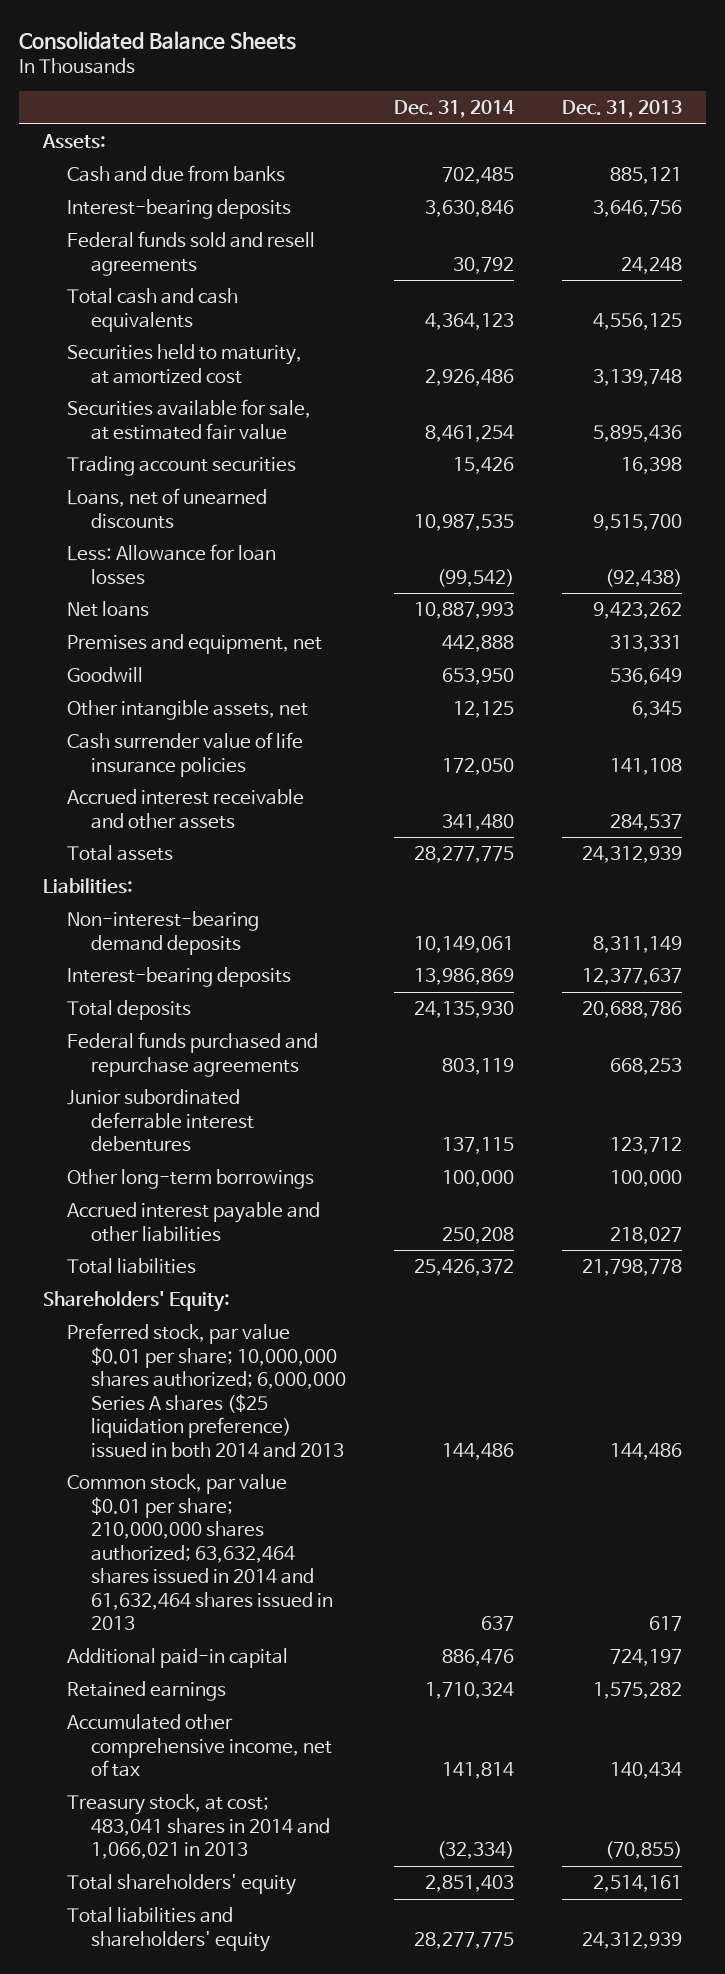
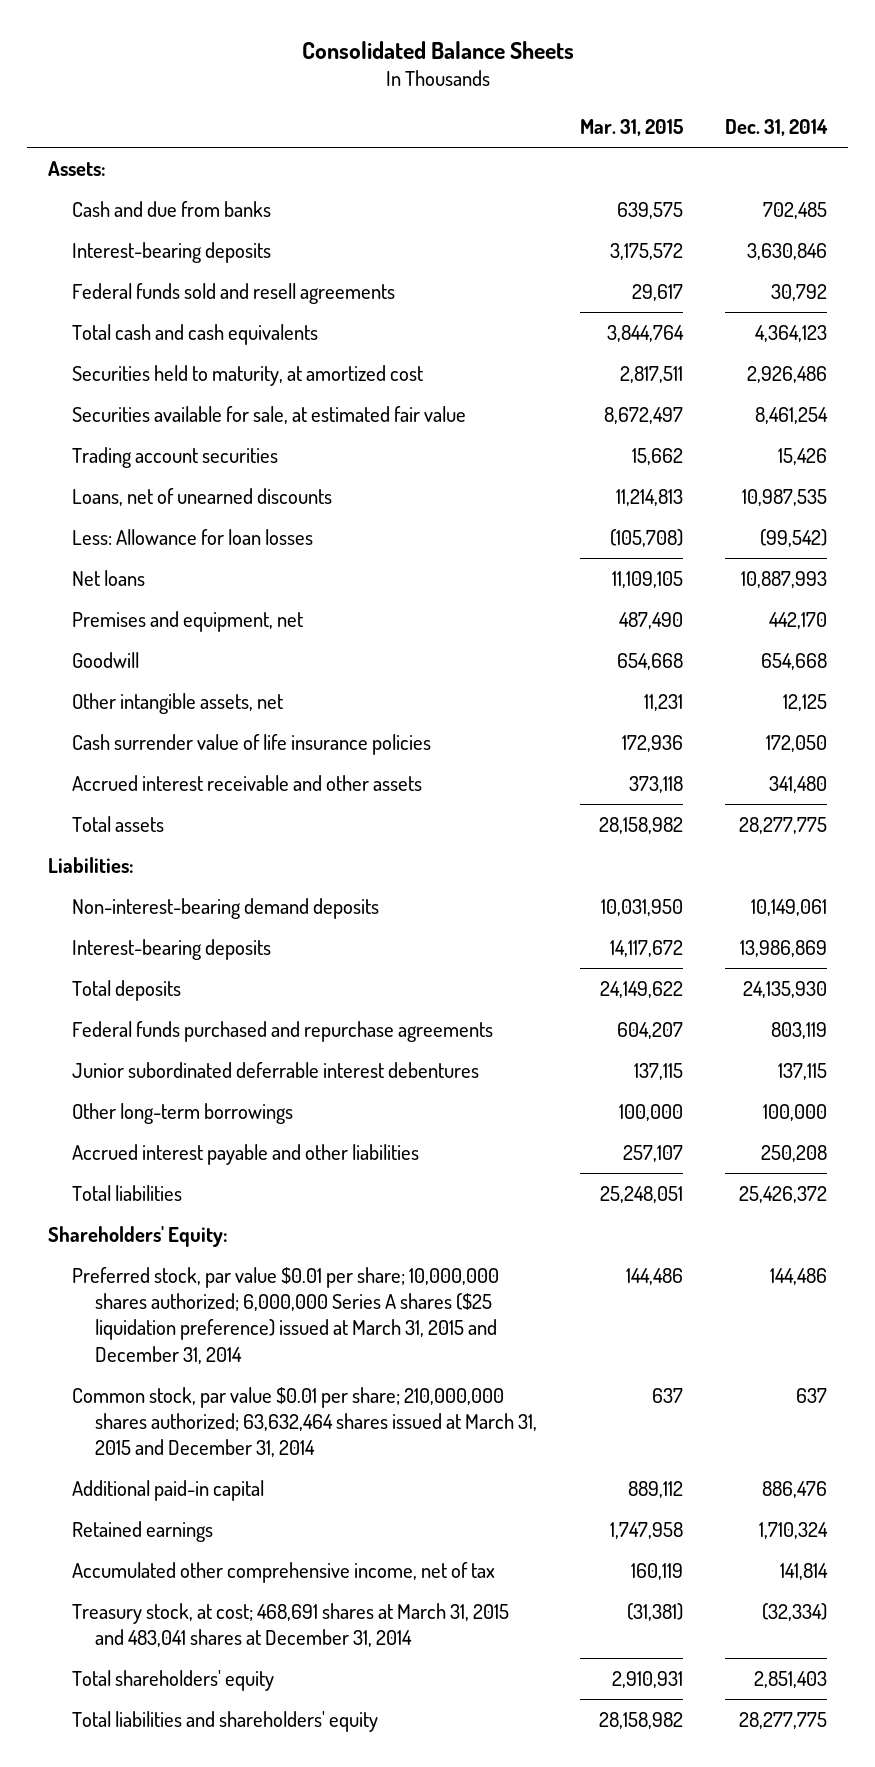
[562,100,683,119] Dec. 31, 2013 -> none
none -> [579,119,683,137] Mar. 31, 2015
[441,634,514,652] 442,888 -> [769,611,828,629] 442,170
[441,667,514,685] 653,950 -> [761,652,828,670] 654,668
[67,1322,346,1458] Preferred stock, par value $0.01 per share; 10,000,000 shares authorized; 6,000,000 Series A shares ($25 liquidation preference) issued in both 2014 and 2013 -> [71,1266,499,1364] Preferred stock, par value $0.01 per share; 10,000,000 shares authorized; 6,000,000 Series A shares ($25 liquidation preference) issued at March 31, 2015 and December 31, 2014
[67,1473,333,1631] Common stock, par value $0.01 per share; 210,000,000 shares authorized; 63,632,464 shares issued in 2014 and 61,632,464 shares issued in 2013 -> [71,1386,538,1458] Common stock, par value $0.01 per share; 210,000,000 shares authorized; 63,632,464 shares issued at March 31, 2015 and December 31, 2014
[67,1793,330,1860] Treasury stock, at cost; 483,041 shares in 2014 and 1,066,021 in 2013 -> [71,1602,509,1648] Treasury stock, at cost; 468,691 shares at March 31, 2015 and 483,041 shares at December 31, 2014

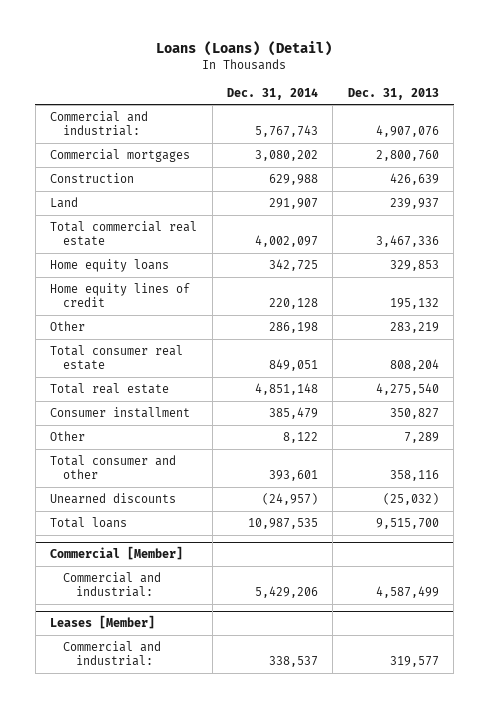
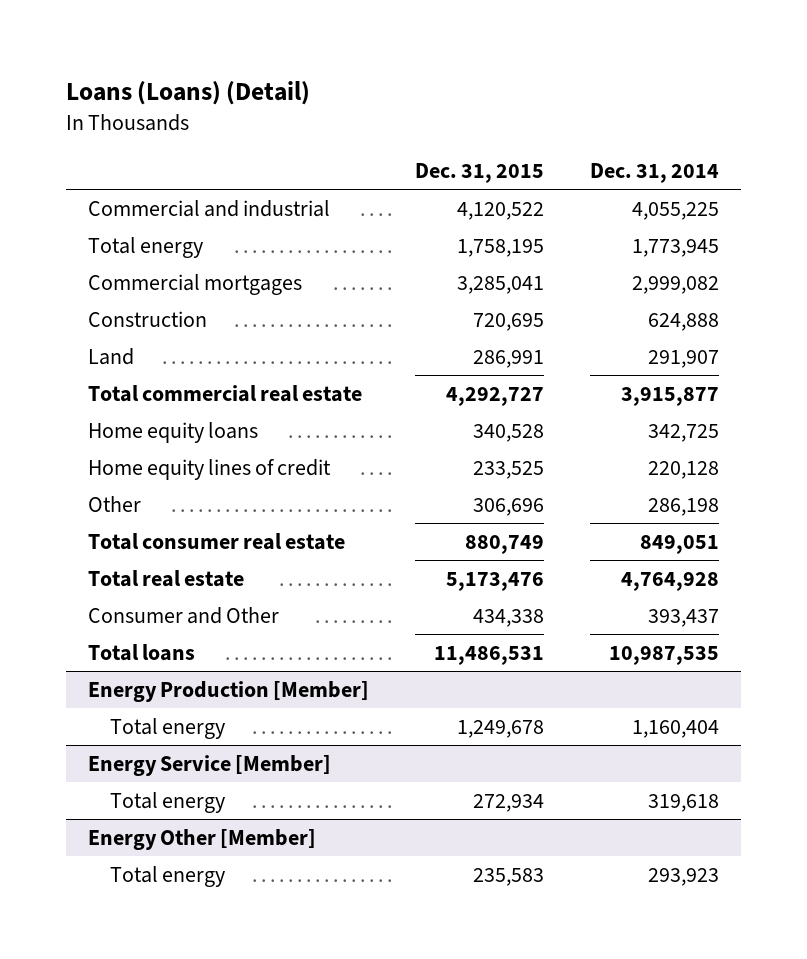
[347,87,439,100] Dec. 31, 2013 -> none
none -> [414,163,544,184] Dec. 31, 2015
[50,110,149,137] Commercial and industrial: -> [88,199,331,217] Commercial and industrial
[254,125,318,138] 5,767,743 -> [631,201,719,220] 4,055,225
none -> [88,236,204,258] Total energy
[254,149,318,161] 3,080,202 -> [631,275,719,294] 2,999,082
[268,173,318,185] 629,988 -> [647,312,719,331] 624,888
[254,235,318,248] 4,002,097 -> [620,386,719,406] 3,915,877
[50,406,191,418] Consumer installment -> none
[50,430,86,441] Other -> none
[50,492,177,504] Unearned discounts -> none
[254,382,318,395] 4,851,148 -> [620,571,719,591] 4,764,928
[50,454,177,480] Total consumer and other -> [88,606,280,624] Consumer and Other
[268,470,318,482] 393,601 -> [647,608,719,627] 393,437
[50,546,184,561] Commercial [Member] -> none
[62,571,161,598] Commercial and industrial: -> none
[50,615,156,630] Leases [Member] -> none
[62,640,161,667] Commercial and industrial: -> none
none -> [88,680,370,702] Energy Production [Member]
none -> [110,717,226,739] Total energy
none -> [88,754,332,776] Energy Service [Member]
none -> [110,791,226,813] Total energy
none -> [88,828,317,850] Energy Other [Member]
none -> [110,865,226,887] Total energy

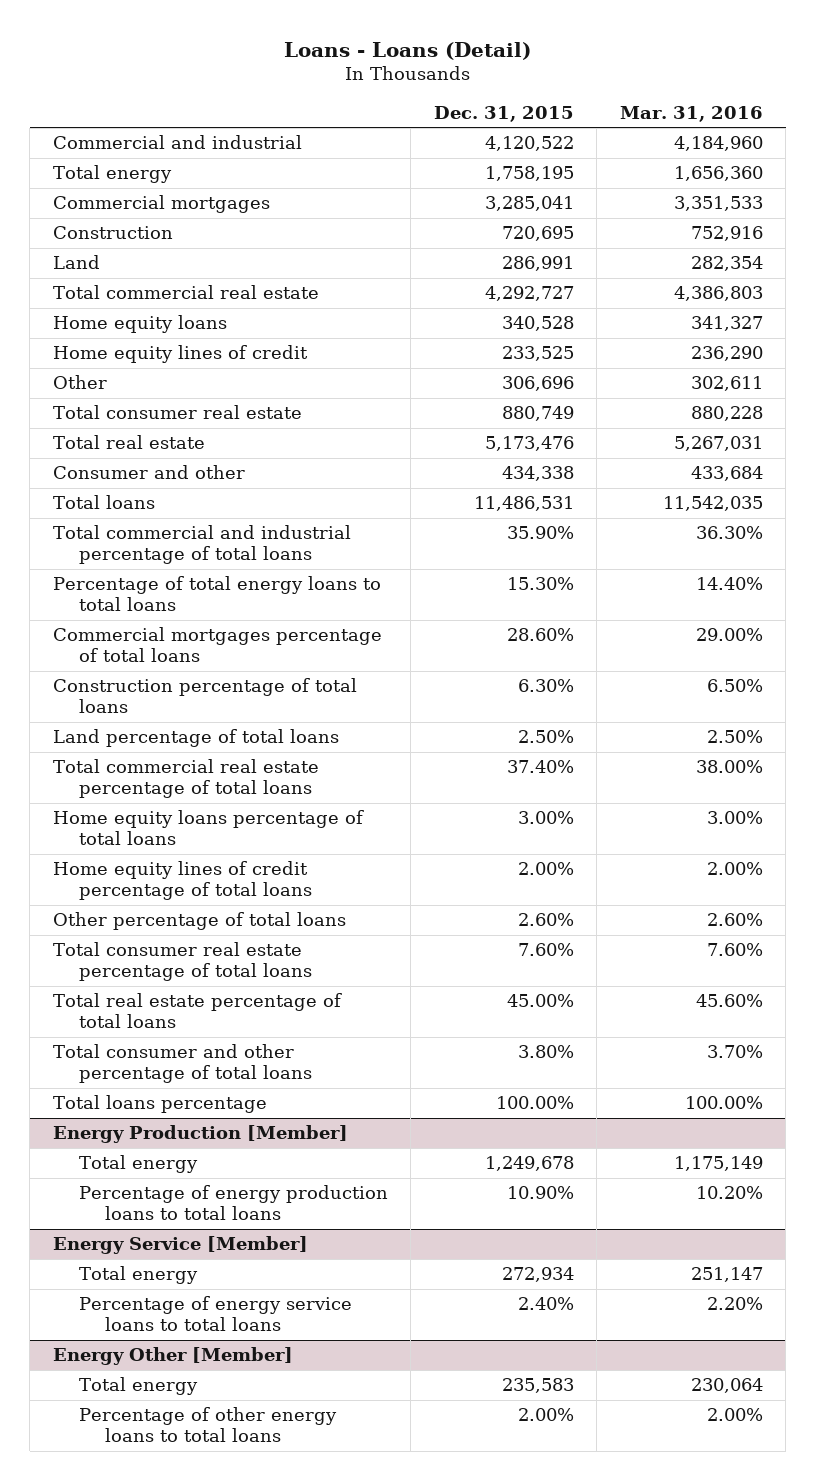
[65,81,310,106] Loans (Loans) (Detail) -> [283,41,531,60] Loans - Loans (Detail)
[589,163,719,184] Dec. 31, 2014 -> none
none -> [619,105,763,122] Mar. 31, 2016
[88,606,280,624] Consumer and Other -> [52,465,245,480] Consumer and other
none -> [52,525,351,564] Total commercial and industrial percentage of total loans
none -> [52,576,381,611] Percentage of total energy loans to total loans
none -> [52,627,382,662] Commercial mortgages percentage of total loans
none -> [52,678,357,713] Construction percentage of total loans
none -> [52,729,339,748] Land percentage of total loans
none -> [52,759,319,798] Total commercial real estate percentage of total loans
none -> [52,810,364,845] Home equity loans percentage of total loans
none -> [52,861,312,900] Home equity lines of credit percentage of total loans
none -> [52,912,346,931] Other percentage of total loans
none -> [52,942,312,981] Total consumer real estate percentage of total loans
none -> [52,993,342,1028] Total real estate percentage of total loans
none -> [52,1044,312,1083] Total consumer and other percentage of total loans
none -> [52,1095,267,1114] Total loans percentage
none -> [78,1185,388,1220] Percentage of energy production loans to total loans
none -> [78,1296,352,1331] Percentage of energy service loans to total loans
none -> [78,1407,337,1442] Percentage of other energy loans to total loans

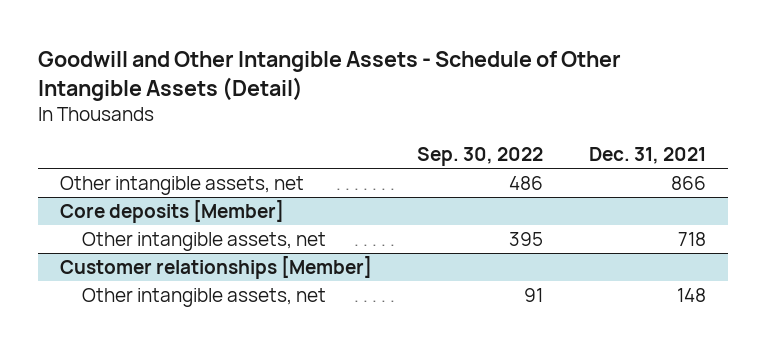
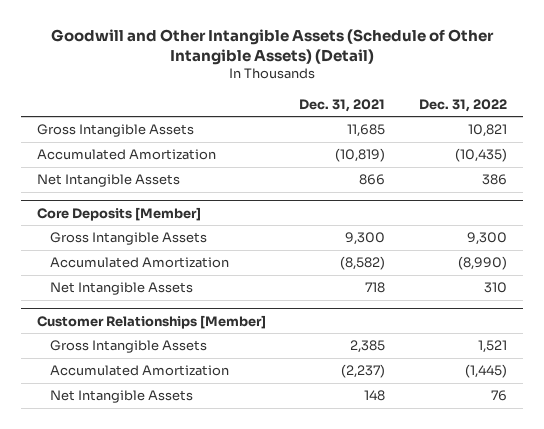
[37,50,621,101] Goodwill and Other Intangible Assets - Schedule of Other Intangible Assets (Detail) -> [50,28,494,65] Goodwill and Other Intangible Assets (Schedule of Other Intangible Assets) (Detail)
[417,147,544,167] Sep. 30, 2022 -> none
none -> [418,98,507,112] Dec. 31, 2022
none -> [37,124,195,138] Gross Intangible Assets
none -> [37,149,217,161] Accumulated Amortization
[60,175,305,195] Other intangible assets, net -> [37,174,181,188] Net Intangible Assets
[60,199,285,223] Core deposits [Member] -> [37,206,202,221] Core Deposits [Member]
none -> [49,232,207,246] Gross Intangible Assets
none -> [49,257,229,269] Accumulated Amortization
[82,231,327,251] Other intangible assets, net -> [49,282,193,296] Net Intangible Assets
[60,255,373,279] Customer relationships [Member] -> [37,314,267,329] Customer Relationships [Member]
none -> [49,340,207,354] Gross Intangible Assets
none -> [49,365,229,377] Accumulated Amortization
[82,287,327,307] Other intangible assets, net -> [49,390,193,404] Net Intangible Assets

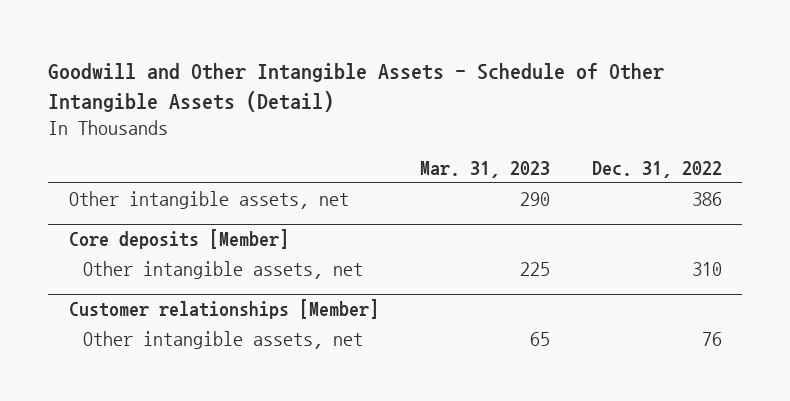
[50,28,494,65] Goodwill and Other Intangible Assets (Schedule of Other Intangible Assets) (Detail) -> [47,62,664,112] Goodwill and Other Intangible Assets - Schedule of Other Intangible Assets (Detail)
[299,98,386,112] Dec. 31, 2021 -> none
none -> [420,161,551,179] Mar. 31, 2023
[37,124,195,138] Gross Intangible Assets -> none
[37,149,217,161] Accumulated Amortization -> none
[49,232,207,246] Gross Intangible Assets -> none
[49,257,229,269] Accumulated Amortization -> none
[49,340,207,354] Gross Intangible Assets -> none
[49,365,229,377] Accumulated Amortization -> none
[37,174,181,188] Net Intangible Assets -> [68,190,349,209] Other intangible assets, net
[37,206,202,221] Core Deposits [Member] -> [68,229,289,250] Core deposits [Member]
[49,282,193,296] Net Intangible Assets -> [82,260,363,279] Other intangible assets, net
[37,314,267,329] Customer Relationships [Member] -> [68,299,379,320] Customer relationships [Member]
[49,390,193,404] Net Intangible Assets -> [82,330,363,349] Other intangible assets, net

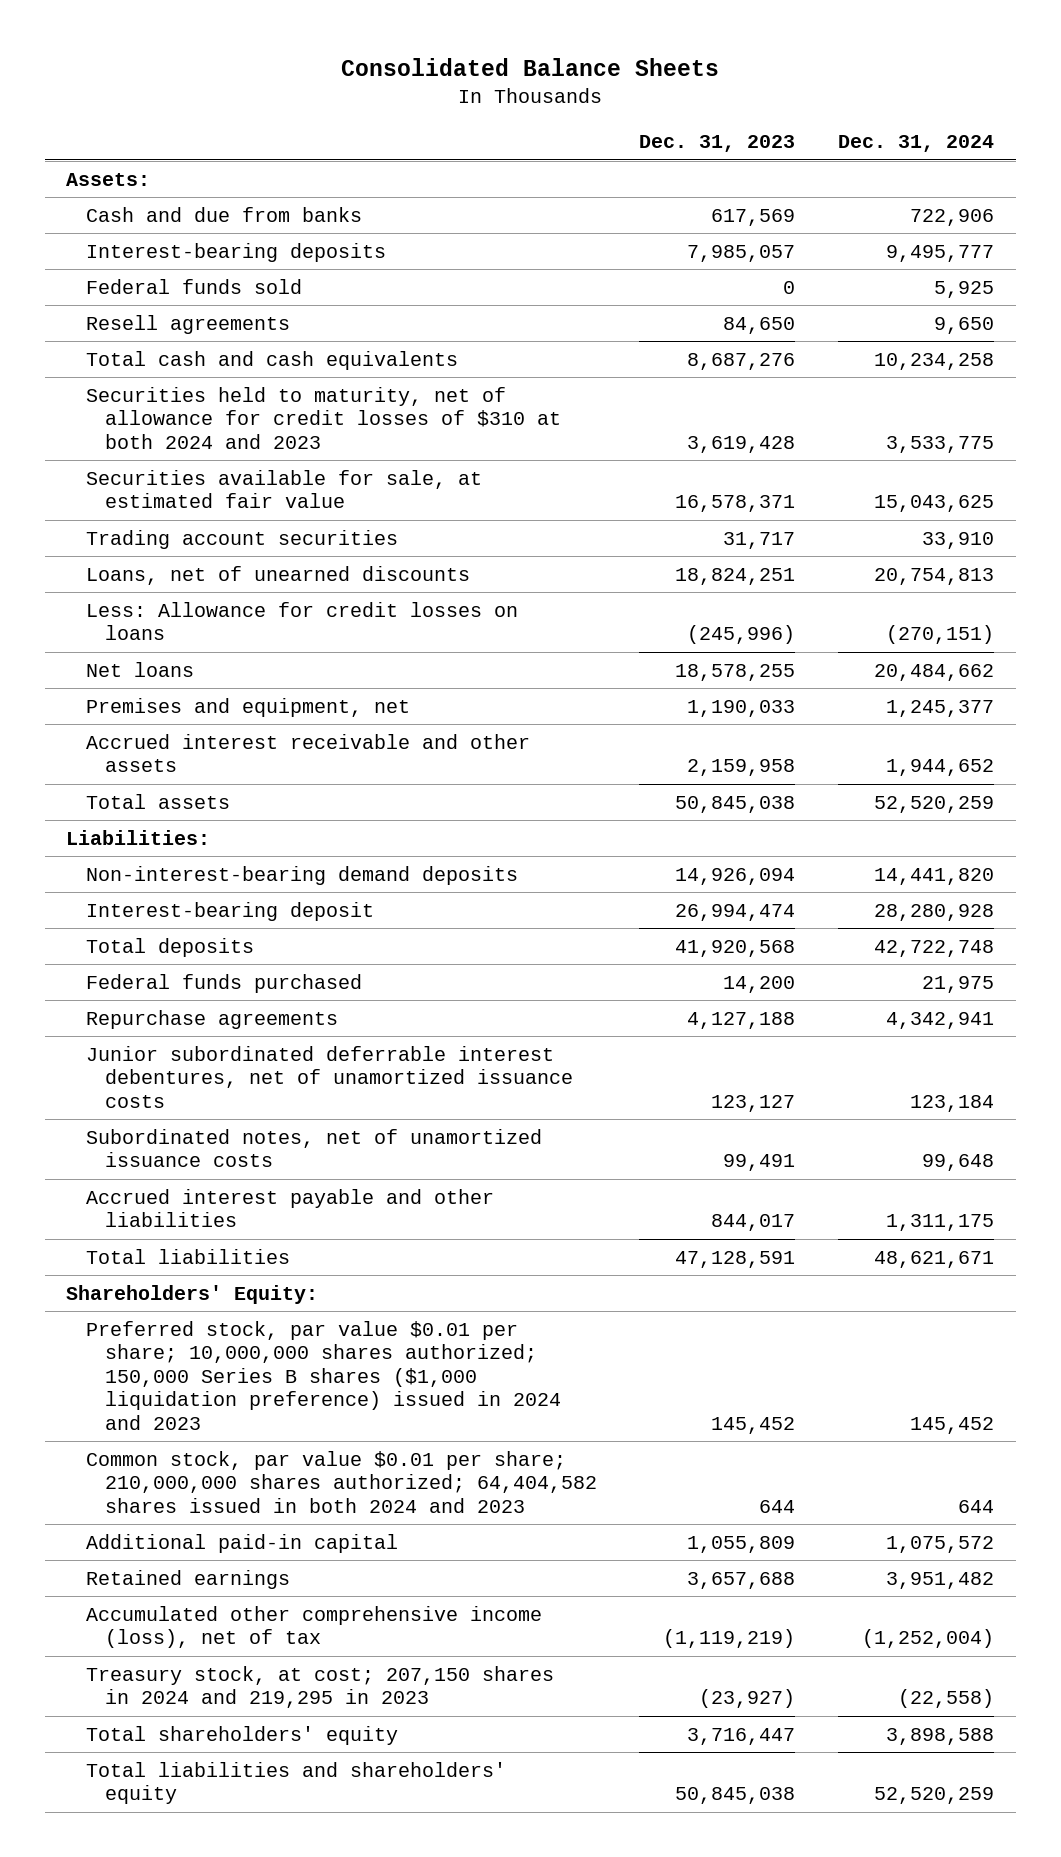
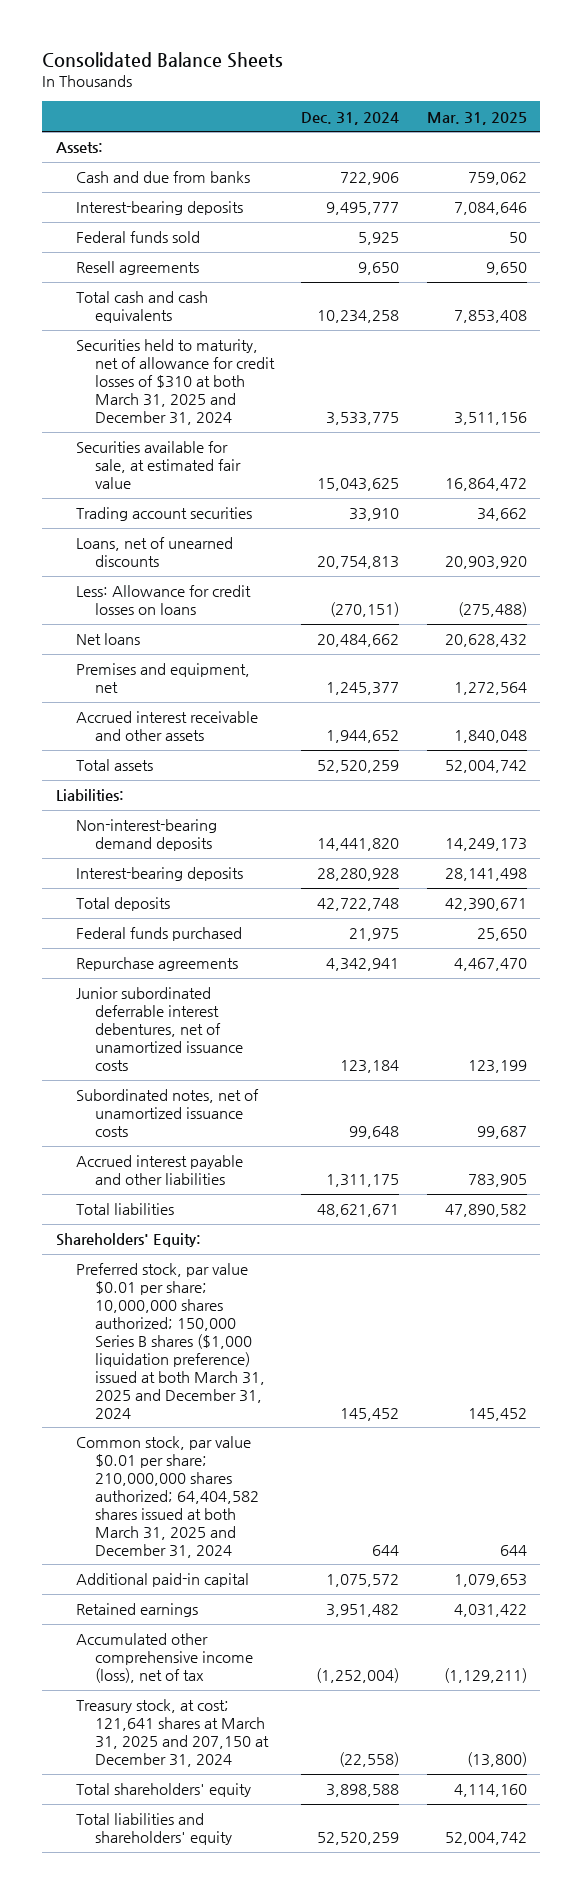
[639,135,796,153] Dec. 31, 2023 -> none
none -> [426,111,527,125] Mar. 31, 2025
[85,386,561,449] Securities held to maturity, net of allowance for credit losses of $310 at both 2024 and 2023 -> [75,339,276,425] Securities held to maturity, net of allowance for credit losses of $310 at both March 31, 2025 and December 31, 2024
[85,901,374,921] Interest-bearing deposit -> [75,867,243,882] Interest-bearing deposits
[85,1320,561,1430] Preferred stock, par value $0.01 per share; 10,000,000 shares authorized; 150,000 Series B shares ($1,000 liquidation preference) issued in 2024 and 2023 -> [75,1263,266,1419] Preferred stock, par value $0.01 per share; 10,000,000 shares authorized; 150,000 Series B shares ($1,000 liquidation preference) issued at both March 31, 2025 and December 31, 2024
[85,1450,597,1513] Common stock, par value $0.01 per share; 210,000,000 shares authorized; 64,404,582 shares issued in both 2024 and 2023 -> [75,1436,260,1558] Common stock, par value $0.01 per share; 210,000,000 shares authorized; 64,404,582 shares issued at both March 31, 2025 and December 31, 2024
[85,1665,554,1709] Treasury stock, at cost; 207,150 shares in 2024 and 219,295 in 2023 -> [75,1699,270,1768] Treasury stock, at cost; 121,641 shares at March 31, 2025 and 207,150 at December 31, 2024

